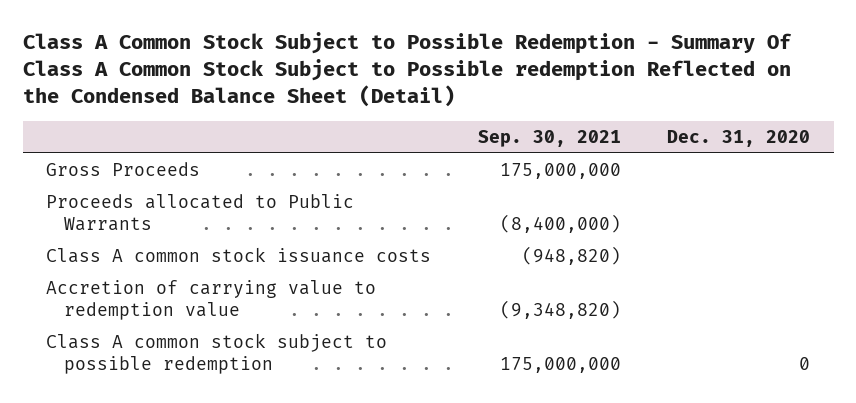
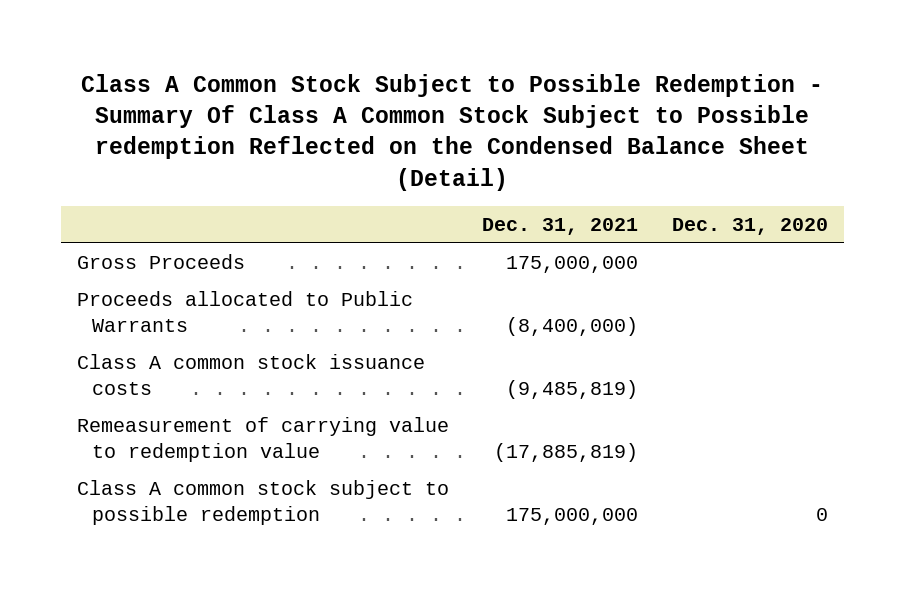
[477,129,621,147] Sep. 30, 2021 -> none
none -> [482,217,639,235] Dec. 31, 2021
[45,280,376,321] Accretion of carrying value to redemption value -> [77,417,450,463] Remeasurement of carrying value to redemption value

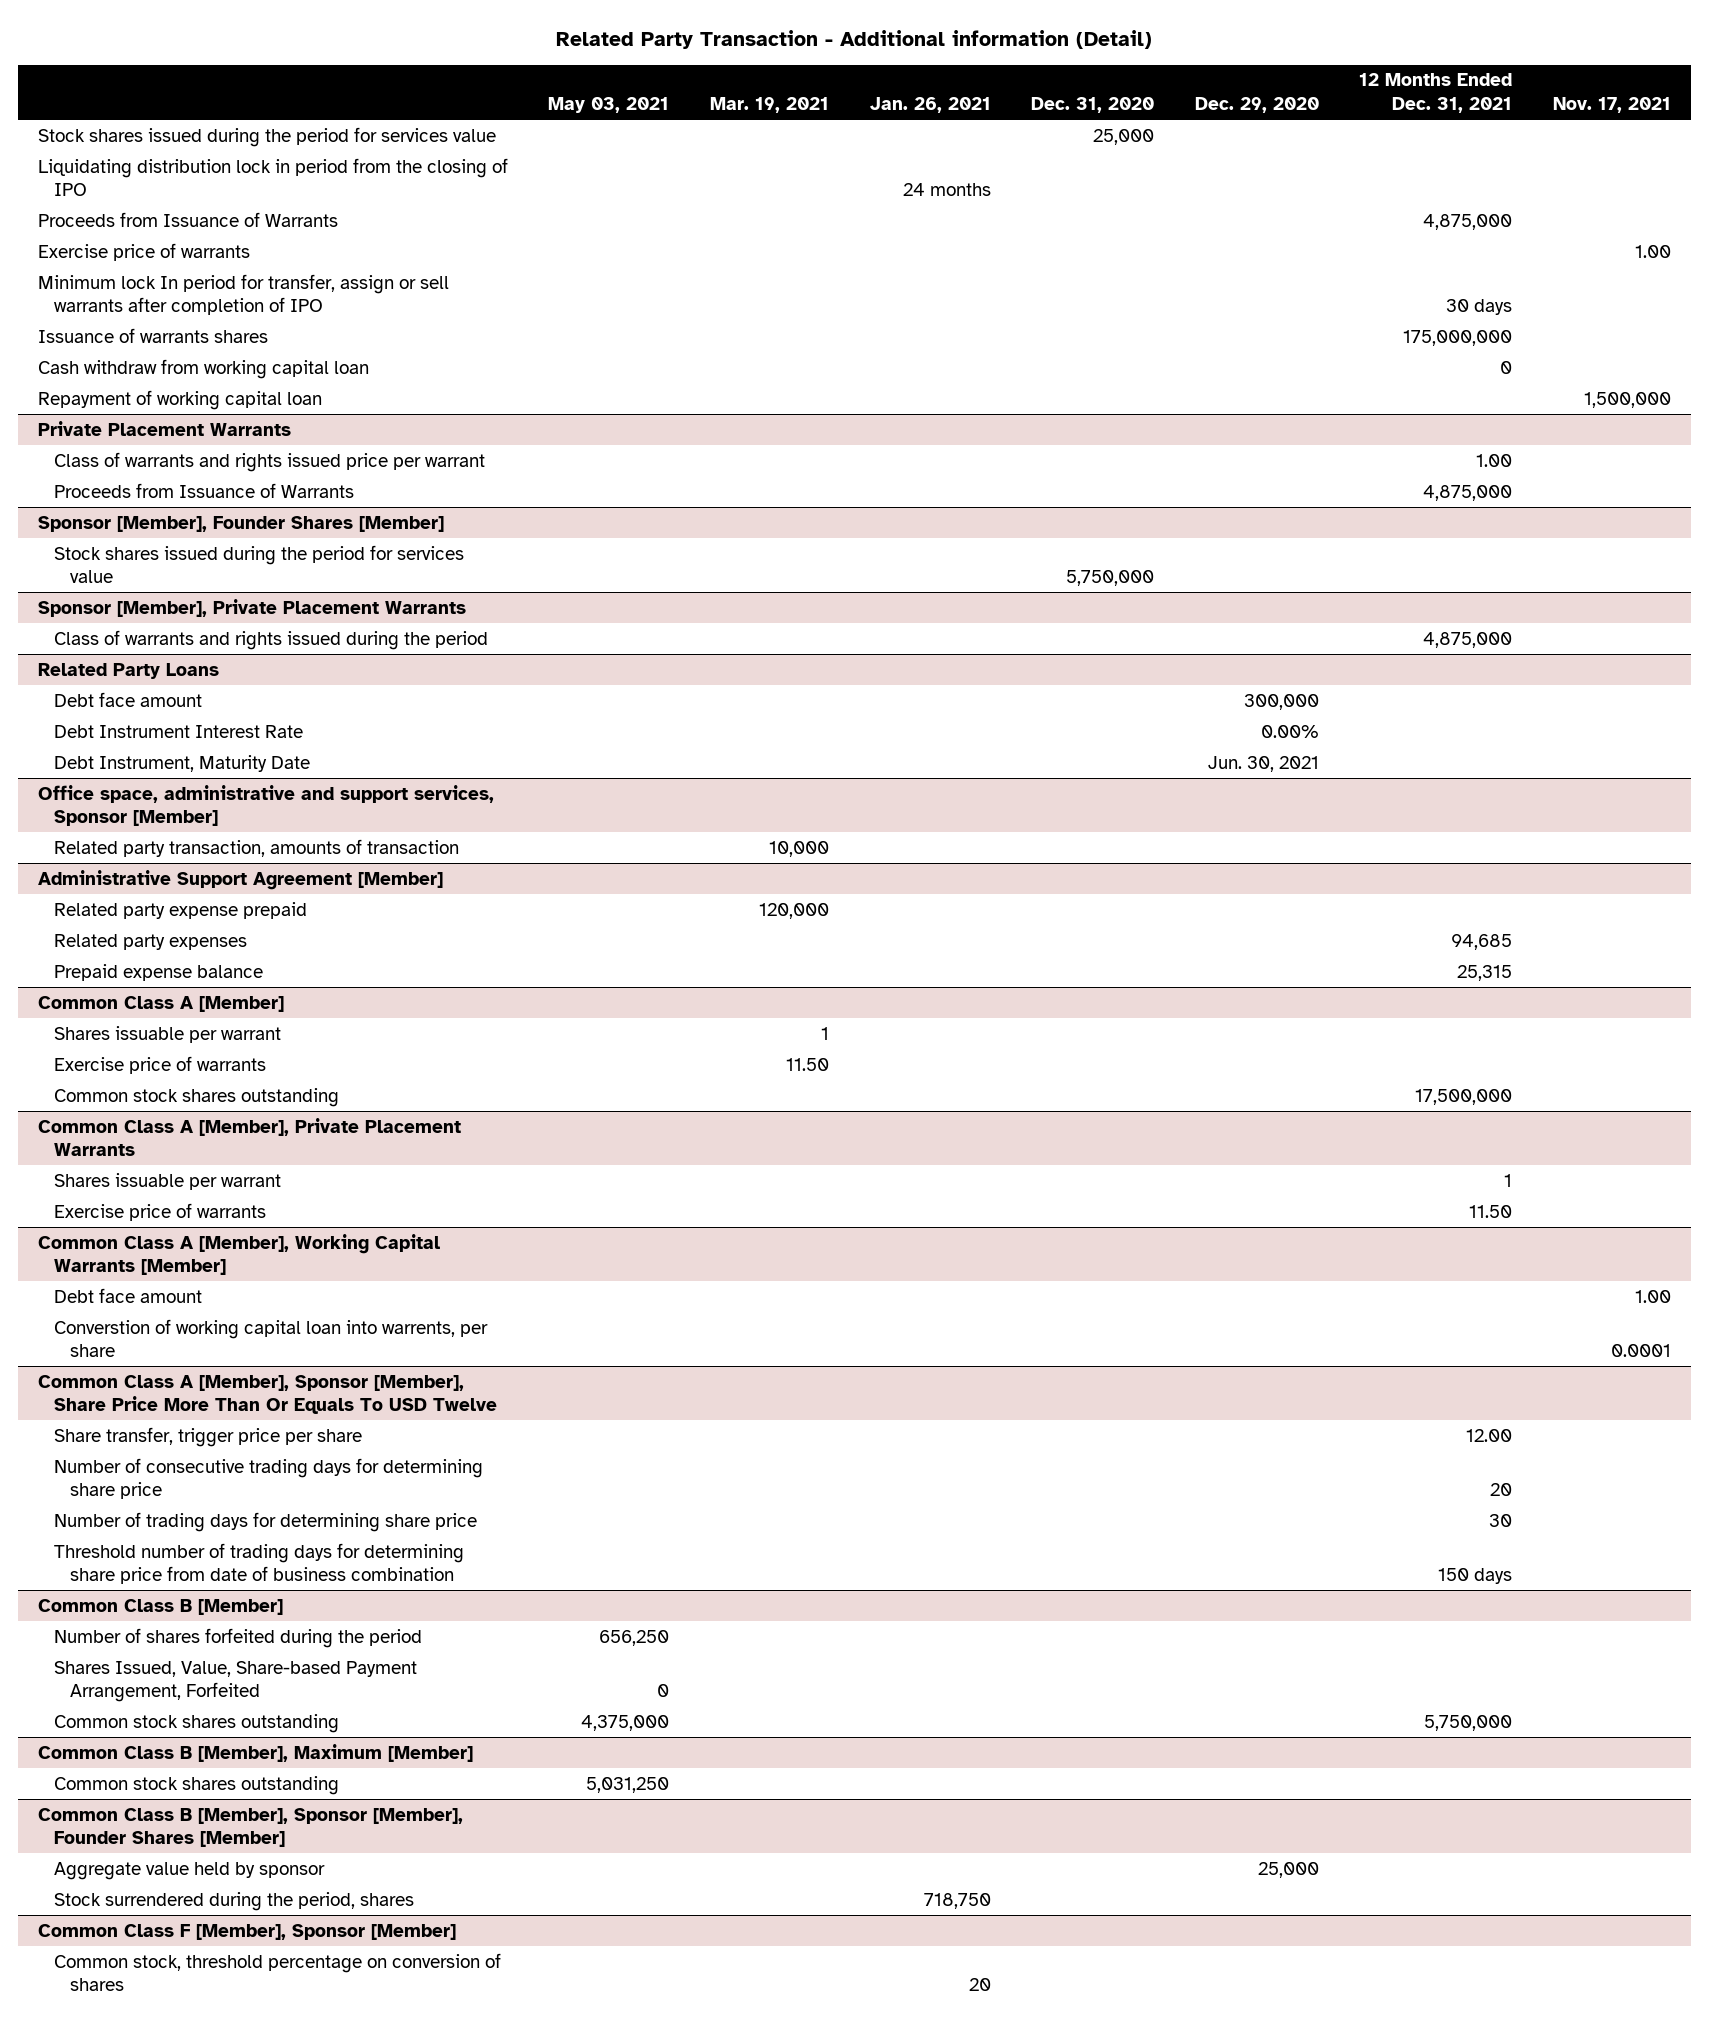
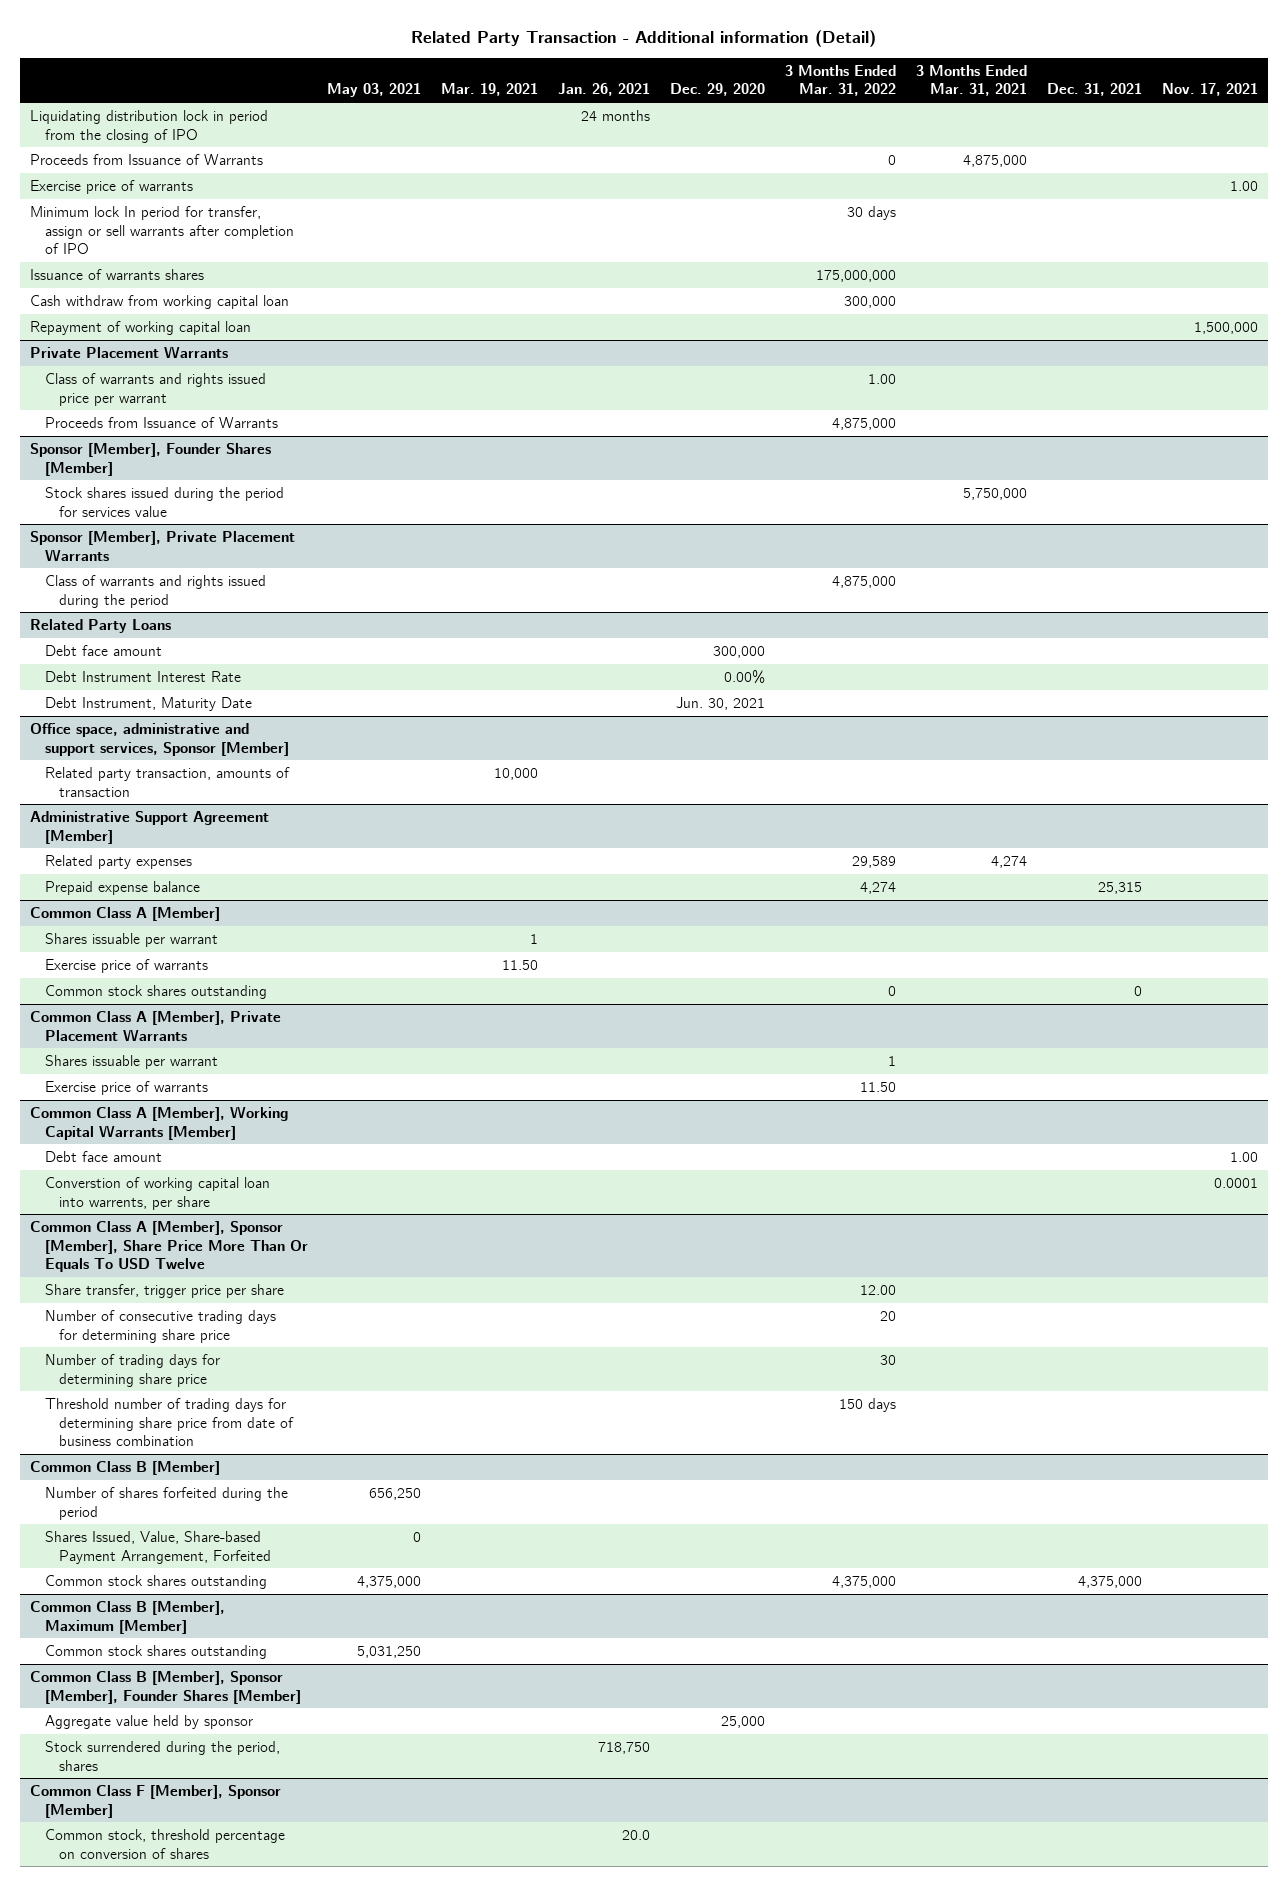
[1031,96,1155,113] Dec. 31, 2020 -> none
[1359,73,1513,113] 12 Months Ended Dec. 31, 2021 -> none
none -> [785,64,897,97] 3 Months Ended Mar. 31, 2022
none -> [916,64,1028,97] 3 Months Ended Mar. 31, 2021
none -> [1047,83,1143,97] Dec. 31, 2021
[37,126,496,147] Stock shares issued during the period for services value -> none
[54,901,308,919] Related party expense prepaid -> none
[968,1978,991,1992] 20 -> [622,1829,651,1840] 20.0

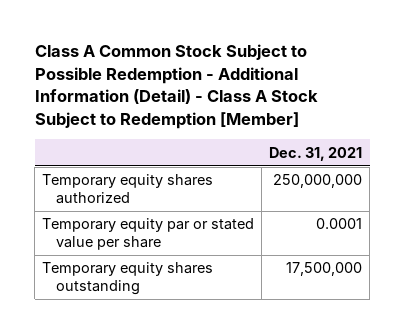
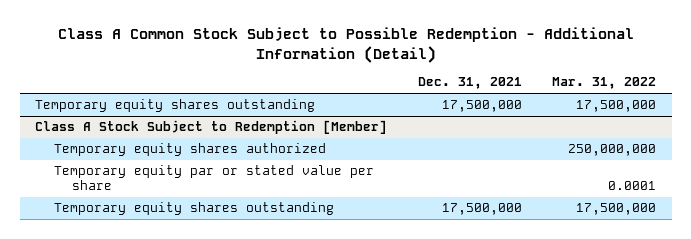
[34,44,318,129] Class A Common Stock Subject to Possible Redemption - Additional Information (Detail) - Class A Stock Subject to Redemption [Member] -> [57,27,634,63] Class A Common Stock Subject to Possible Redemption - Additional Information (Detail)
none -> [552,77,657,90] Mar. 31, 2022
[42,174,214,205] Temporary equity shares authorized -> none
[42,218,255,251] Temporary equity par or stated value per share -> none
none -> [35,120,388,135] Class A Stock Subject to Redemption [Member]
none -> [53,143,326,157] Temporary equity shares authorized
none -> [53,165,374,191] Temporary equity par or stated value per share
none -> [53,202,334,216] Temporary equity shares outstanding

